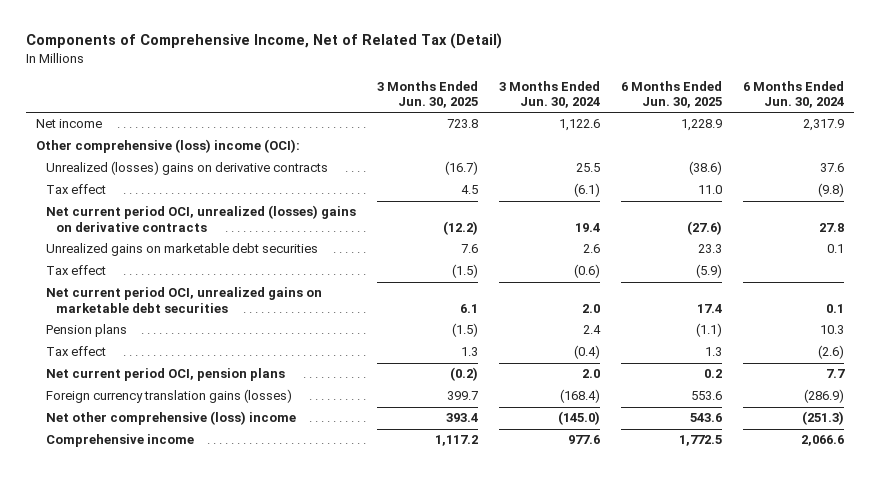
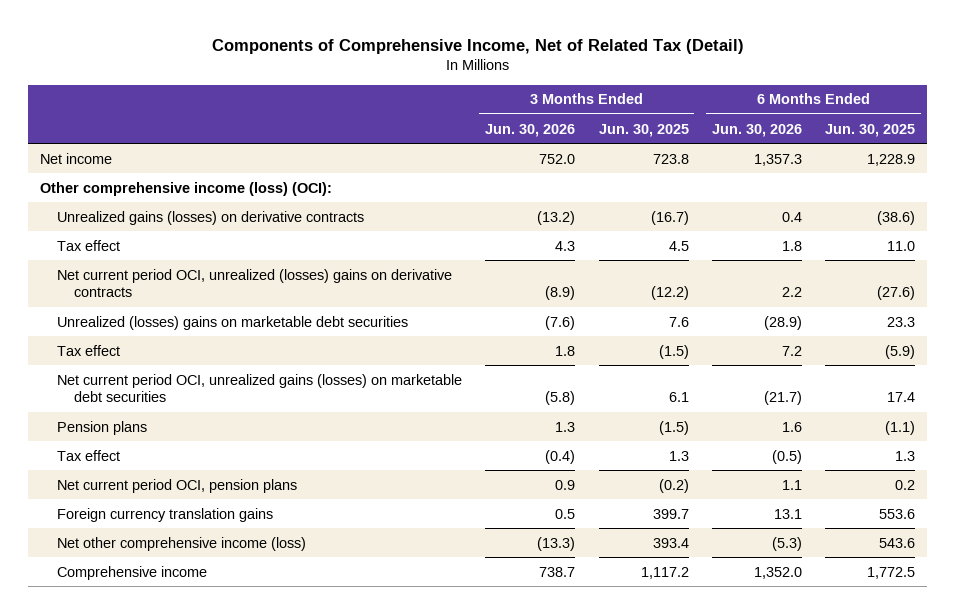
[498,80,600,108] 3 Months Ended Jun. 30, 2024 -> none
[742,80,844,108] 6 Months Ended Jun. 30, 2024 -> none
none -> [485,123,576,137] Jun. 30, 2026
none -> [711,123,802,137] Jun. 30, 2026
[35,139,300,154] Other comprehensive (loss) income (OCI): -> [39,181,332,196] Other comprehensive income (loss) (OCI):
[45,161,328,176] Unrealized (losses) gains on derivative contracts -> [56,210,364,225] Unrealized gains (losses) on derivative contracts
[45,243,318,257] Unrealized gains on marketable debt securities -> [56,315,408,330] Unrealized (losses) gains on marketable debt securities
[45,287,322,313] Net current period OCI, unrealized gains on marketable debt securities -> [56,373,462,403] Net current period OCI, unrealized gains (losses) on marketable debt securities
[45,389,292,404] Foreign currency translation gains (losses) -> [56,507,273,522] Foreign currency translation gains
[45,411,296,426] Net other comprehensive (loss) income -> [56,536,306,551] Net other comprehensive income (loss)

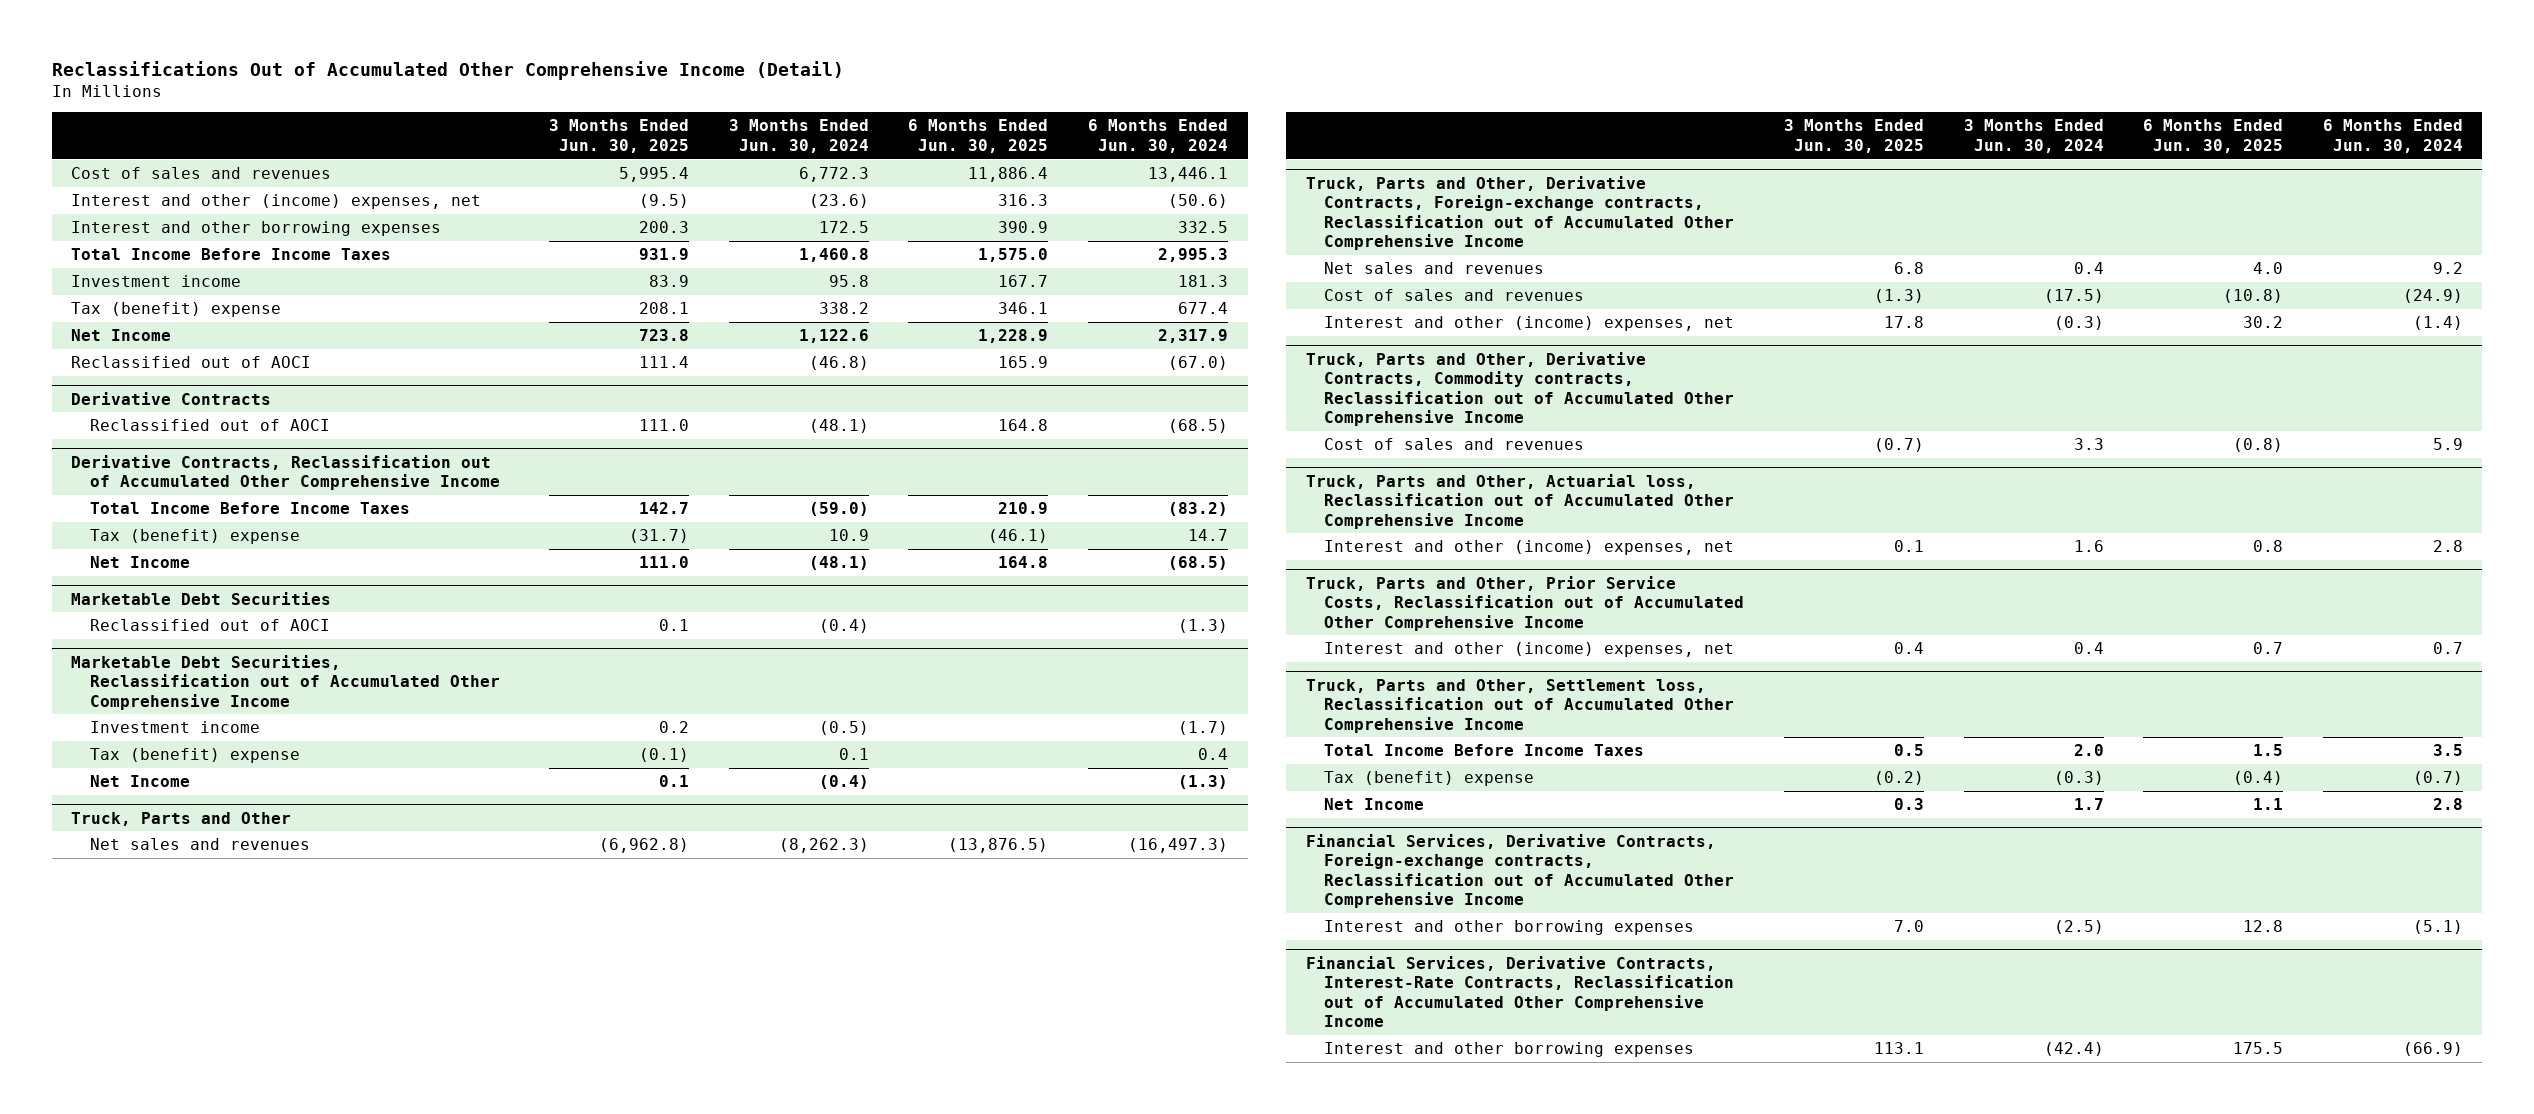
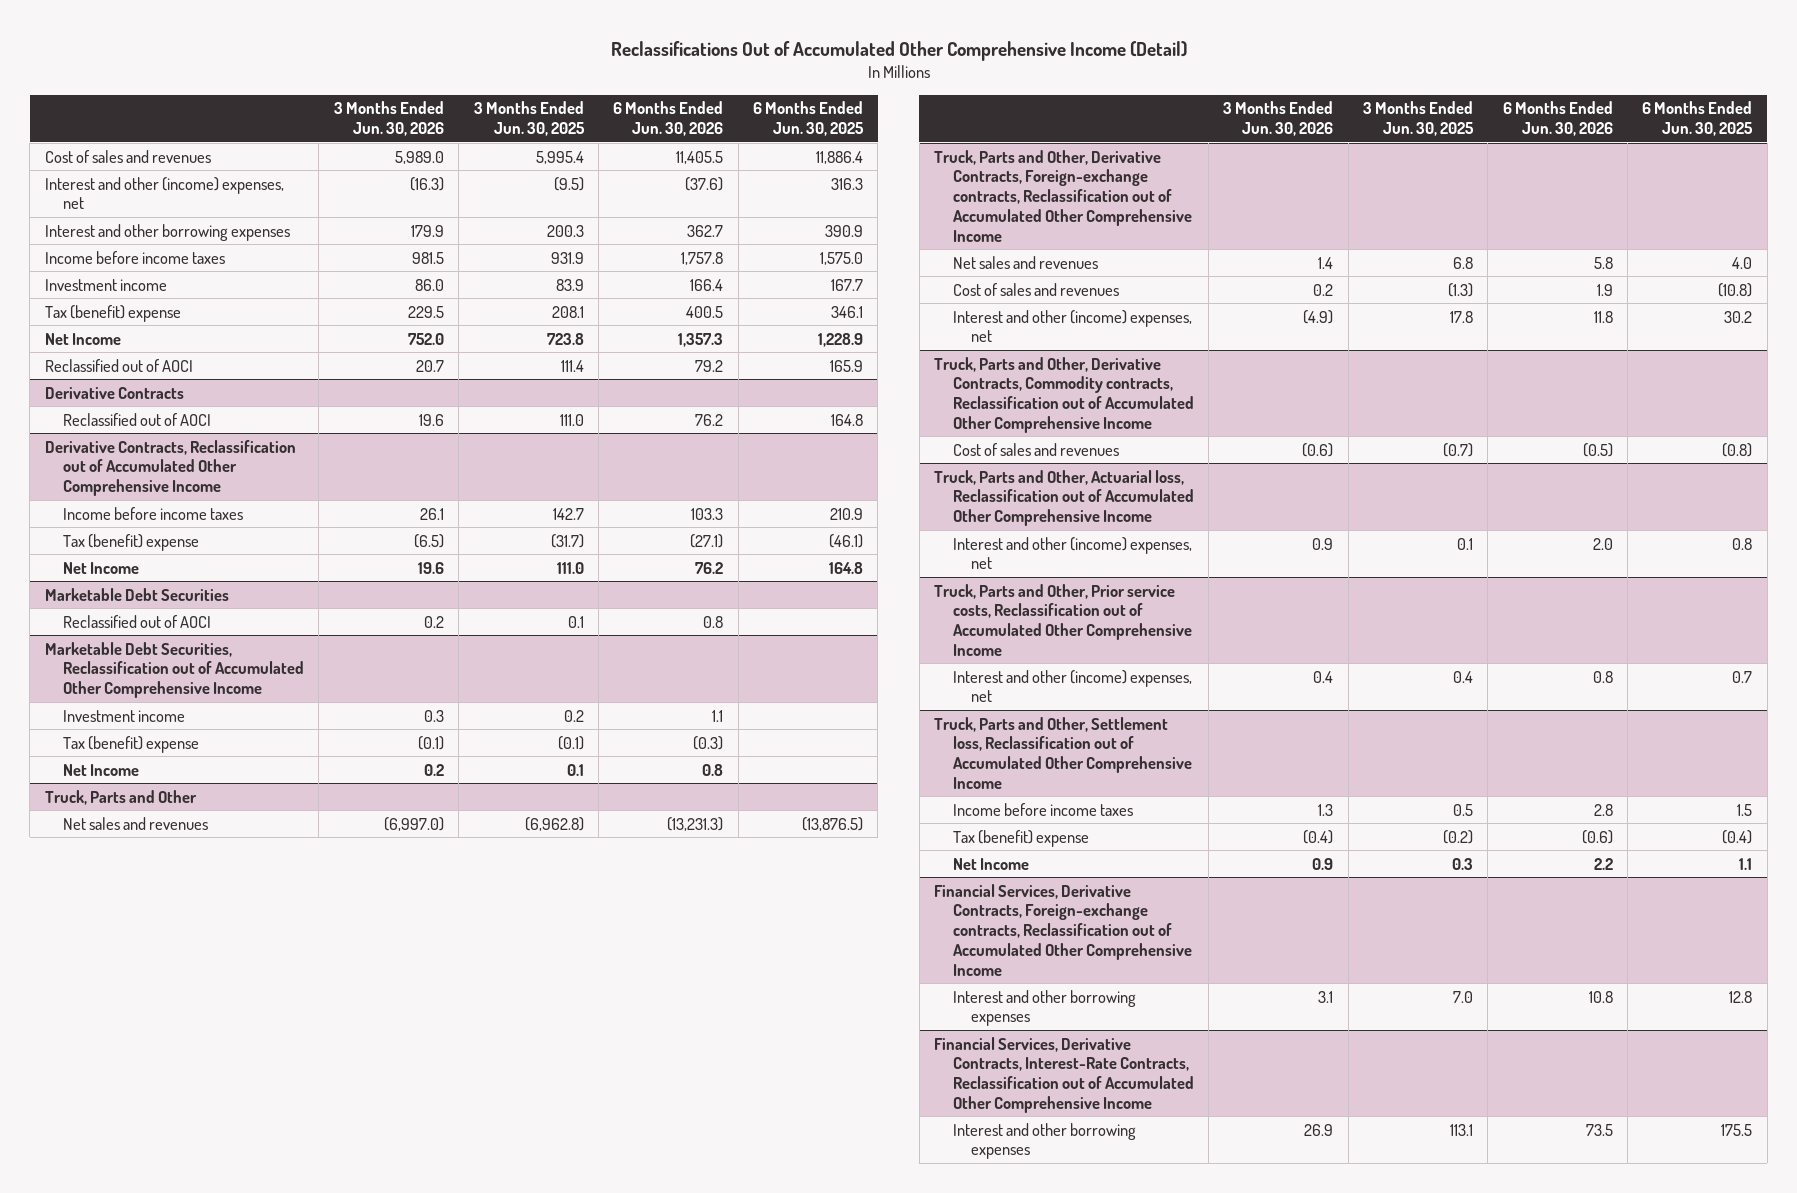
[728,119,869,153] 3 Months Ended Jun. 30, 2024 -> none
[1087,119,1228,153] 6 Months Ended Jun. 30, 2024 -> none
none -> [333,101,444,137] 3 Months Ended Jun. 30, 2026
none -> [613,101,724,137] 6 Months Ended Jun. 30, 2026
[71,247,392,260] Total Income Before Income Taxes -> [44,250,225,264] Income before income taxes
[89,501,410,514] Total Income Before Income Taxes -> [63,506,244,520] Income before income taxes
[1306,575,1745,631] Truck, Parts and Other, Prior Service Costs, Reclassification out of Accumulated Other Comprehensive Income -> [934,583,1192,656] Truck, Parts and Other, Prior service costs, Reclassification out of Accumulated Other Comprehensive Income
[1324,743,1645,756] Total Income Before Income Taxes -> [952,802,1133,816] Income before income taxes

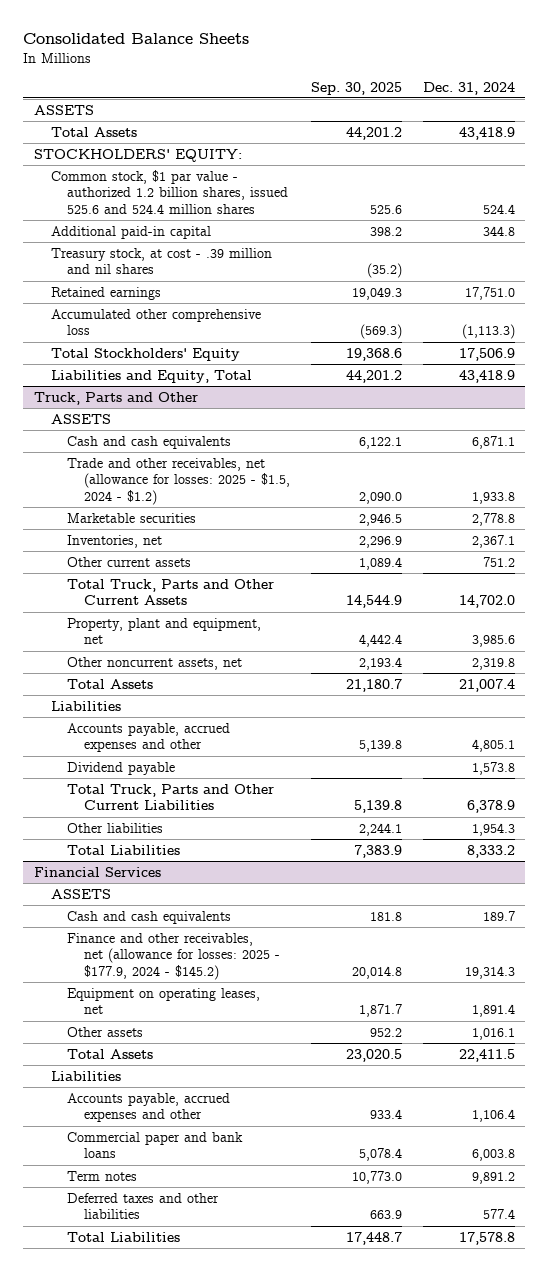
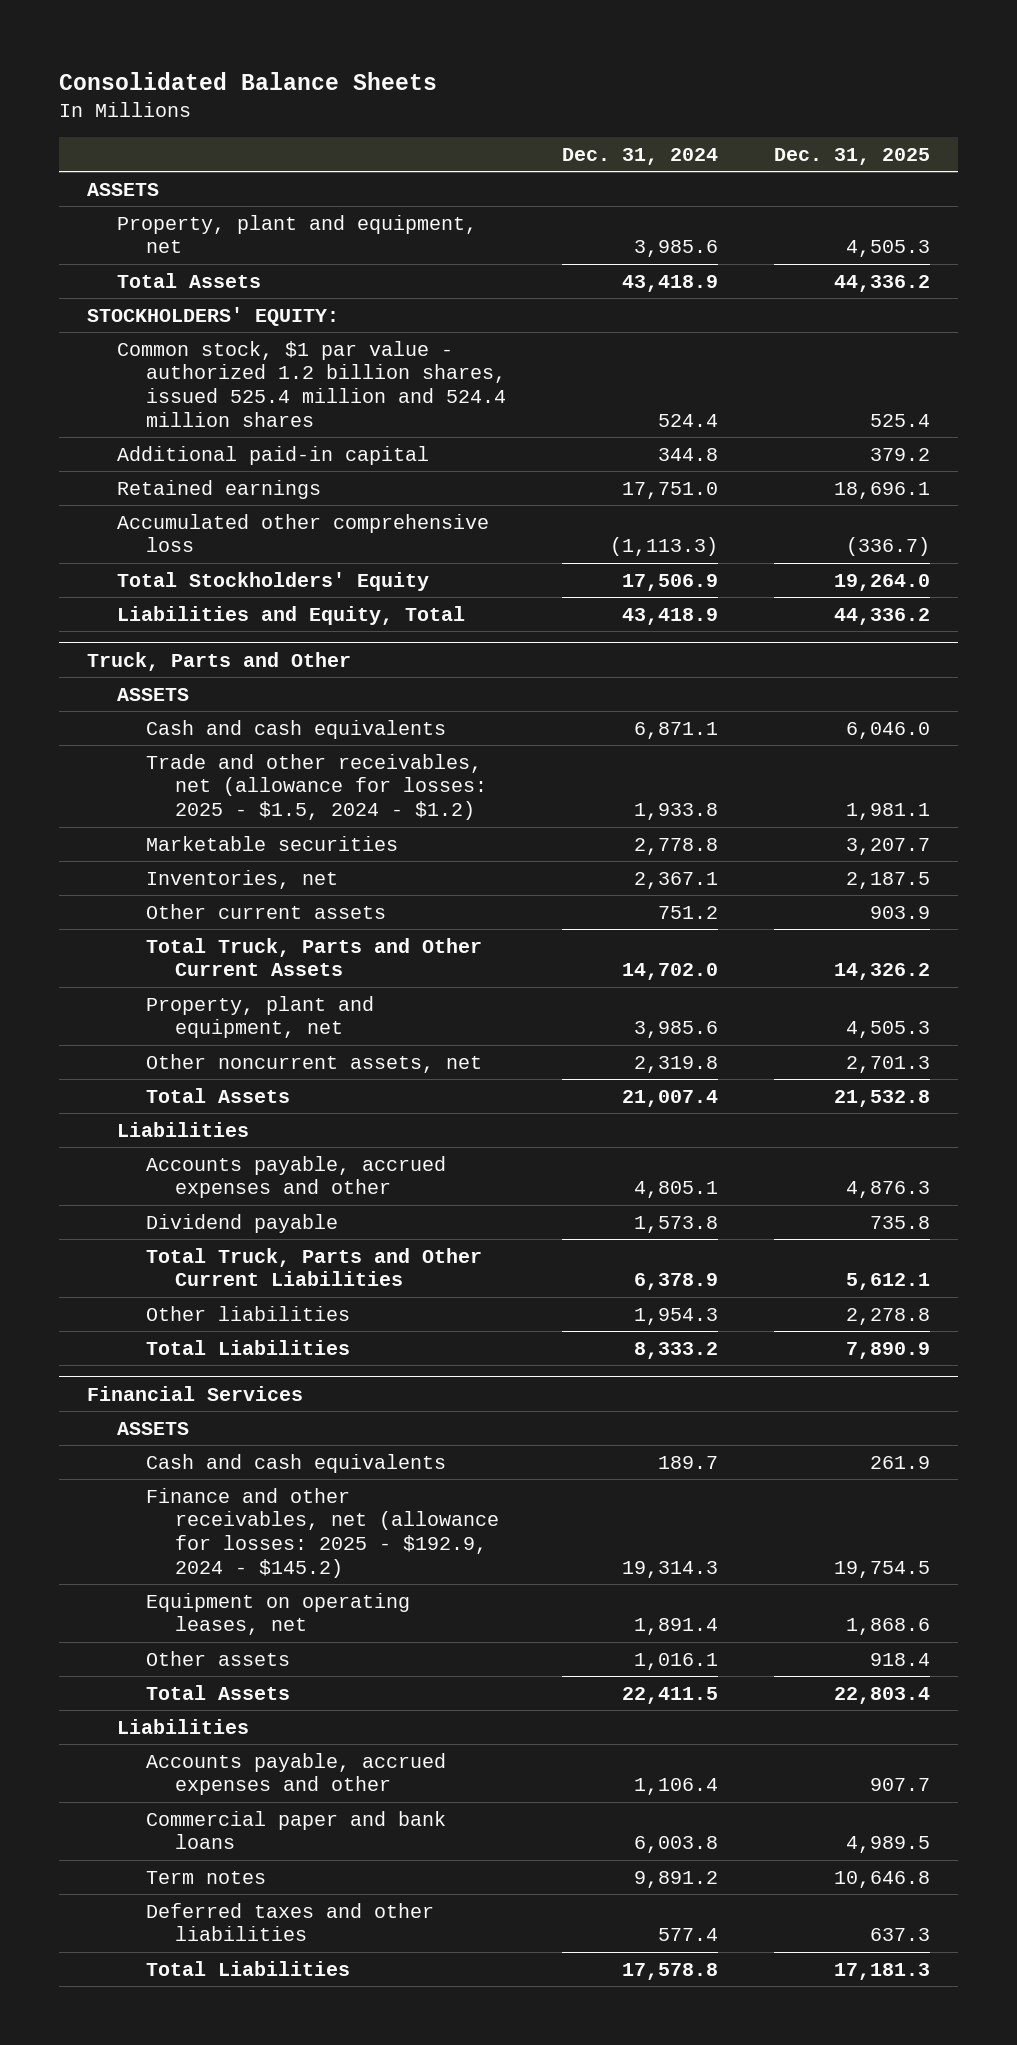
[310,81,402,95] Sep. 30, 2025 -> none
none -> [774,147,931,165] Dec. 31, 2025
none -> [116,214,477,254] Property, plant and equipment, net
[50,169,289,215] Common stock, $1 par value - authorized 1.2 billion shares, issued 525.6 and 524.4 million shares -> [116,340,506,427] Common stock, $1 par value - authorized 1.2 billion shares, issued 525.4 million and 524.4 million shares
[50,247,272,275] Treasury stock, at cost - .39 million and nil shares -> none
[67,932,280,981] Finance and other receivables, net (allowance for losses: 2025 - $177.9, 2024 - $145.2) -> [145,1487,500,1578] Finance and other receivables, net (allowance for losses: 2025 - $192.9, 2024 - $145.2)

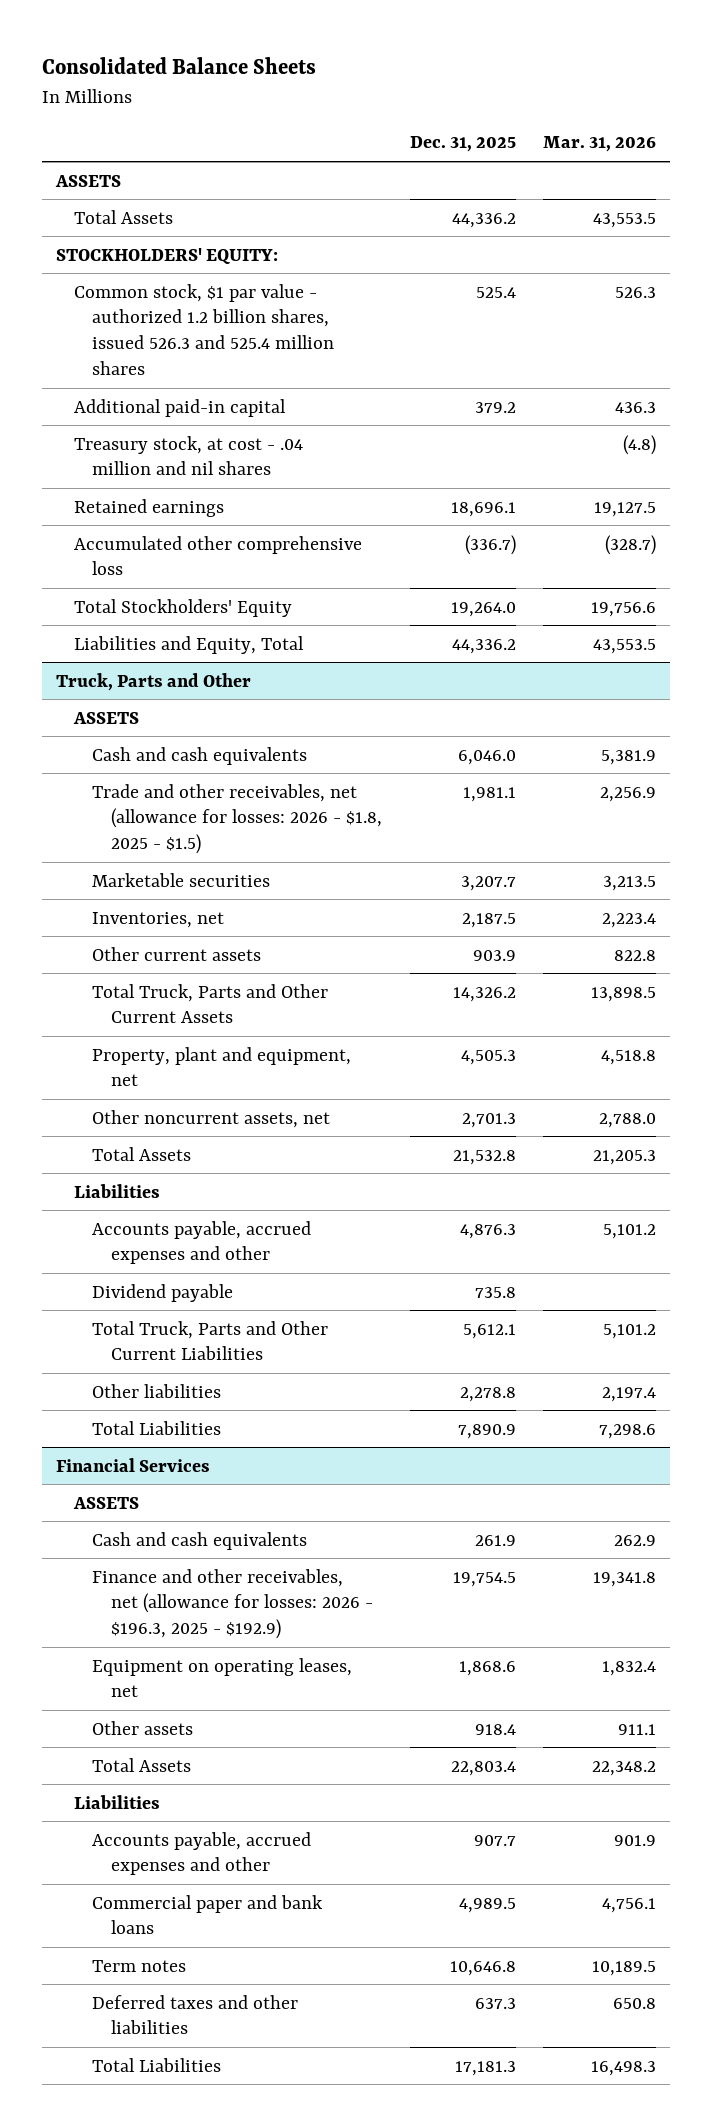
[562,147,719,165] Dec. 31, 2024 -> none
none -> [543,136,657,153] Mar. 31, 2026
[116,214,477,254] Property, plant and equipment, net -> none
[116,340,506,427] Common stock, $1 par value - authorized 1.2 billion shares, issued 525.4 million and 524.4 million shares -> [74,283,335,375] Common stock, $1 par value - authorized 1.2 billion shares, issued 526.3 and 525.4 million shares
none -> [74,435,304,476] Treasury stock, at cost - .04 million and nil shares
[145,753,488,821] Trade and other receivables, net (allowance for losses: 2025 - $1.5, 2024 - $1.2) -> [92,783,382,855] Trade and other receivables, net (allowance for losses: 2026 - $1.8, 2025 - $1.5)
[145,1487,500,1578] Finance and other receivables, net (allowance for losses: 2025 - $192.9, 2024 - $145.2) -> [92,1568,373,1640] Finance and other receivables, net (allowance for losses: 2026 - $196.3, 2025 - $192.9)

